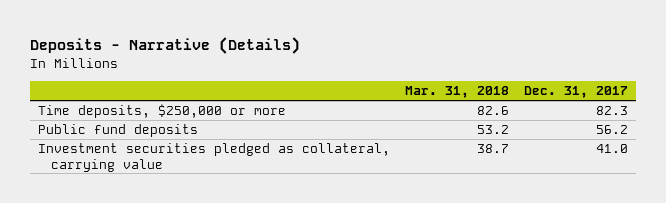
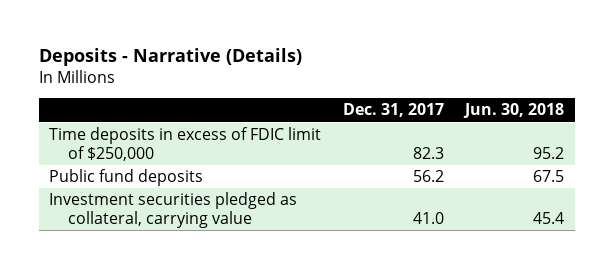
[405,86,510,99] Mar. 31, 2018 -> none
none -> [462,103,564,119] Jun. 30, 2018
[37,104,286,119] Time deposits, $250,000 or more -> [49,127,322,161] Time deposits in excess of FDIC limit of $250,000

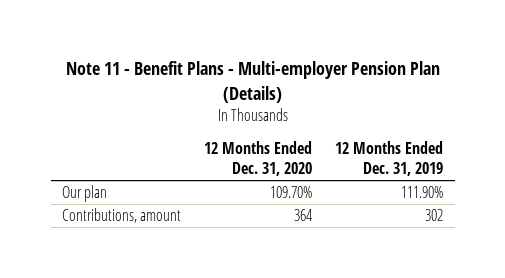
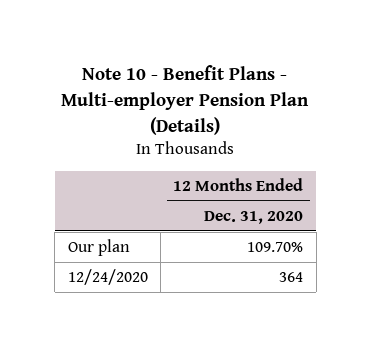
[65,61,440,103] Note 11 - Benefit Plans - Multi-employer Pension Plan (Details) -> [61,65,310,136] Note 10 - Benefit Plans - Multi-employer Pension Plan (Details)
[335,141,444,176] 12 Months Ended Dec. 31, 2019 -> none
[62,208,182,224] Contributions, amount -> [67,269,148,286] 12/24/2020

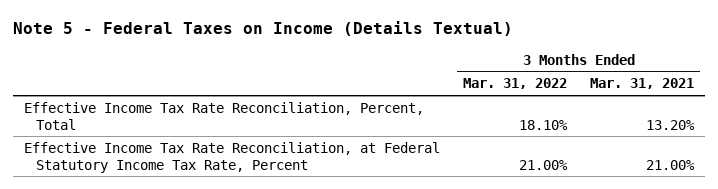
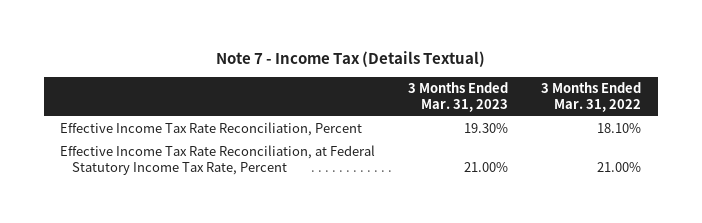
[12,21,513,37] Note 5 - Federal Taxes on Income (Details Textual) -> [215,51,485,68] Note 7 - Income Tax (Details Textual)
[590,78,695,90] Mar. 31, 2021 -> none
none -> [408,82,509,112] 3 Months Ended Mar. 31, 2023
[24,101,425,130] Effective Income Tax Rate Reconciliation, Percent, Total -> [60,122,363,137] Effective Income Tax Rate Reconciliation, Percent

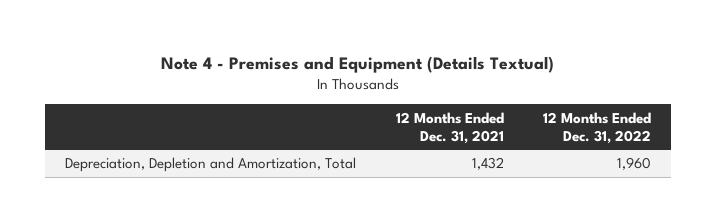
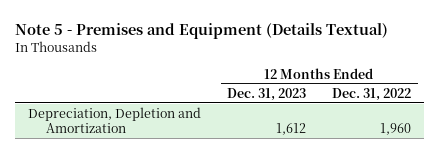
[161,55,555,73] Note 4 - Premises and Equipment (Details Textual) -> [15,23,389,40] Note 5 - Premises and Equipment (Details Textual)
[395,111,504,144] 12 Months Ended Dec. 31, 2021 -> none
none -> [227,87,307,101] Dec. 31, 2023
[65,157,357,173] Depreciation, Depletion and Amortization, Total -> [28,106,202,134] Depreciation, Depletion and Amortization

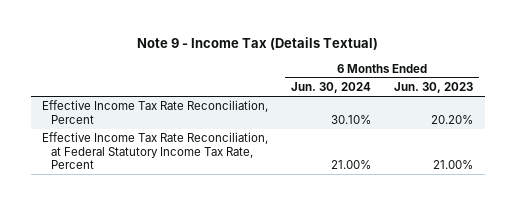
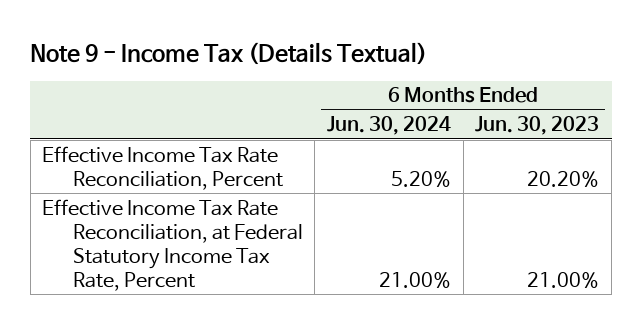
[331,114,372,124] 30.10% -> [391,170,452,187] 5.20%

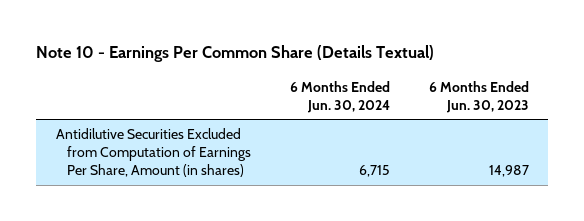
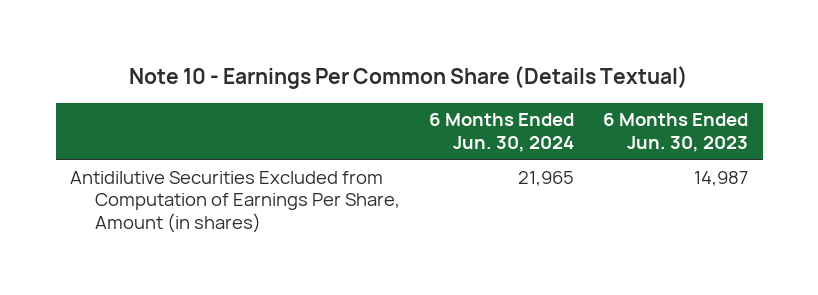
[359,165,391,178] 6,715 -> [518,170,575,186] 21,965

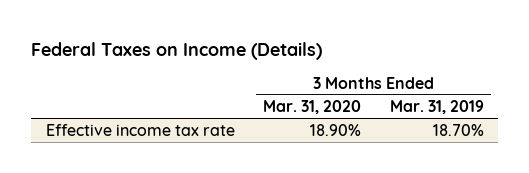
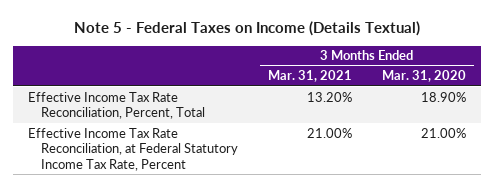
[31,41,323,60] Federal Taxes on Income (Details) -> [74,21,421,37] Note 5 - Federal Taxes on Income (Details Textual)
[389,100,484,115] Mar. 31, 2019 -> none
none -> [267,70,352,83] Mar. 31, 2021
[45,124,235,137] Effective income tax rate -> [28,91,205,120] Effective Income Tax Rate Reconciliation, Percent, Total
none -> [28,127,238,171] Effective Income Tax Rate Reconciliation, at Federal Statutory Income Tax Rate, Percent

